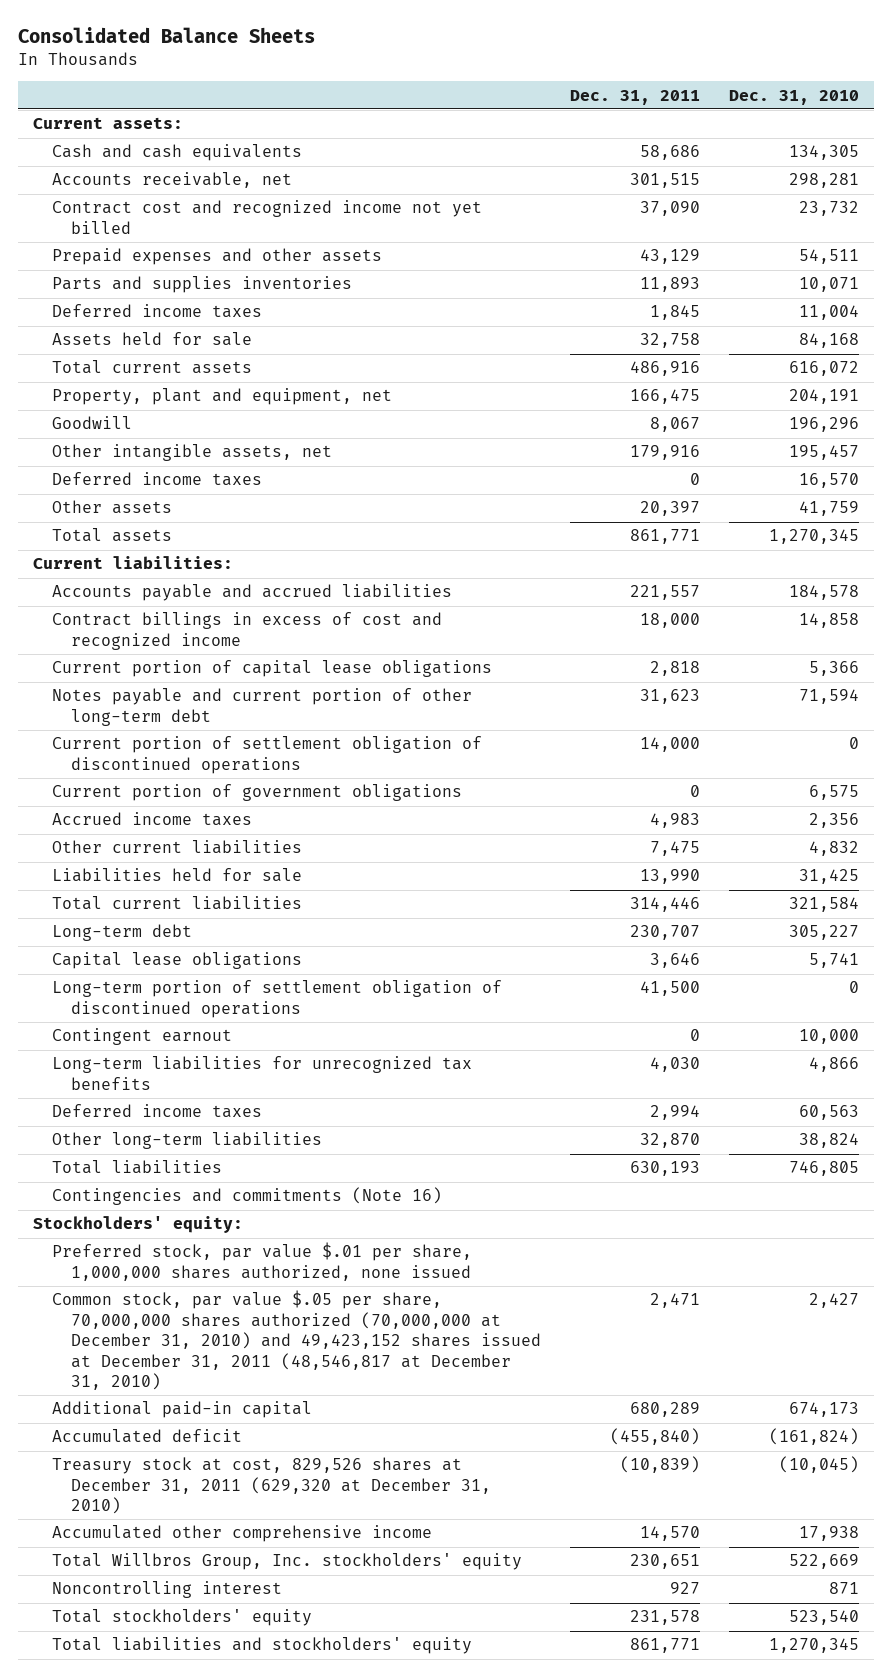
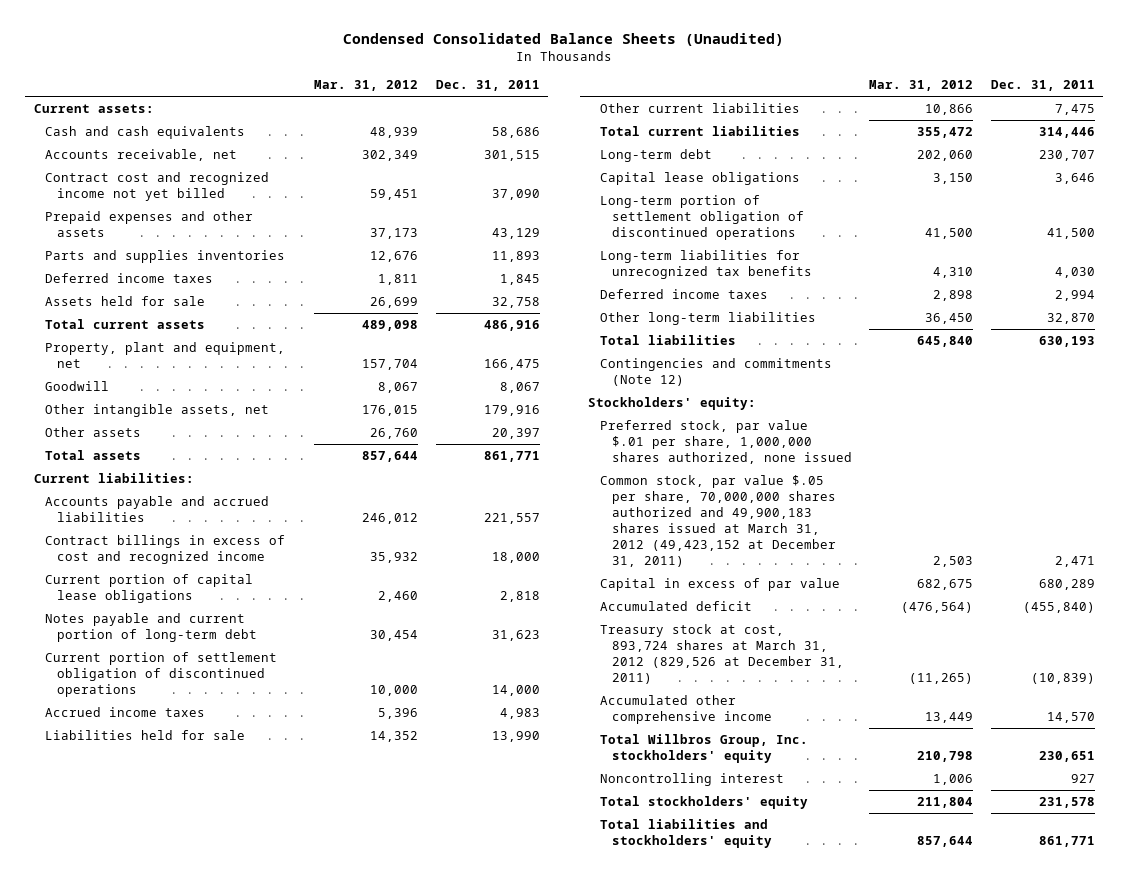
[17,27,315,44] Consolidated Balance Sheets -> [343,33,785,47] Condensed Consolidated Balance Sheets (Unaudited)
[728,89,859,105] Dec. 31, 2010 -> none
none -> [314,80,419,92] Mar. 31, 2012
[51,472,262,487] Deferred income taxes -> none
[51,688,472,726] Notes payable and current portion of other long-term debt -> [45,612,258,642] Notes payable and current portion of long-term debt
[51,784,462,802] Current portion of government obligations -> none
[51,840,302,855] Other current liabilities -> [600,102,801,113] Other current liabilities
[51,1028,232,1046] Contingent earnout -> none
[51,1187,442,1206] Contingencies and commitments (Note 16) -> [600,357,833,386] Contingencies and commitments (Note 12)
[51,1290,541,1390] Common stock, par value $.05 per share, 70,000,000 shares authorized (70,000,000 at December 31, 2010) and 49,423,152 shares issued at December 31, 2011 (48,546,817 at December 31, 2010) -> [600,474,836,567] Common stock, par value $.05 per share, 70,000,000 shares authorized and 49,900,183 shares issued at March 31, 2012 (49,423,152 at December 31, 2011)
[51,1401,312,1419] Additional paid-in capital -> [600,577,841,591] Capital in excess of par value
[51,1457,491,1515] Treasury stock at cost, 829,526 shares at December 31, 2011 (629,320 at December 31, 2010) -> [600,623,844,684] Treasury stock at cost, 893,724 shares at March 31, 2012 (829,526 at December 31, 2011)

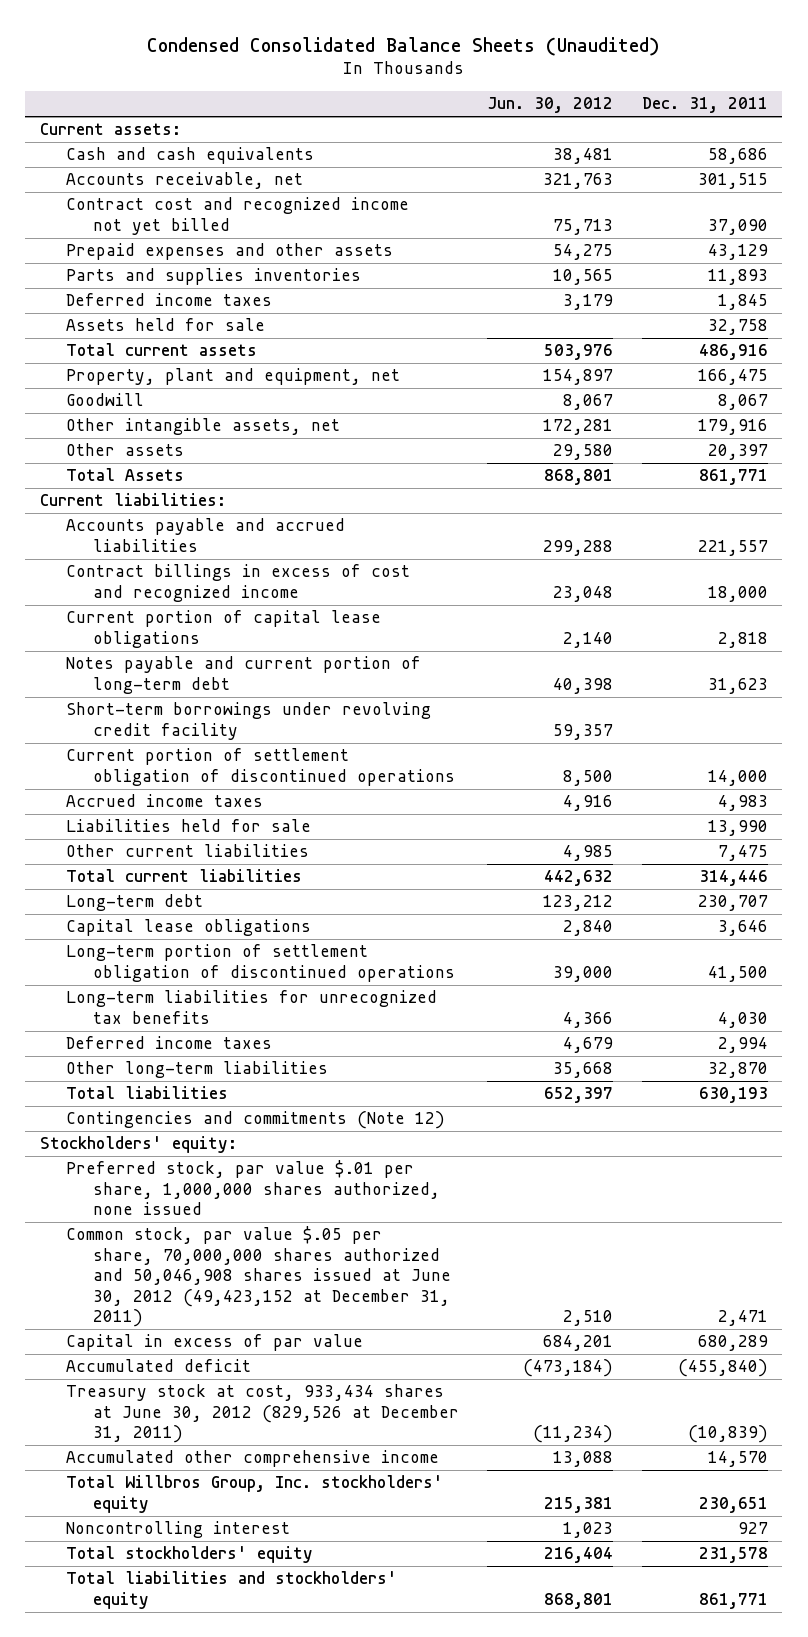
[314,80,419,92] Mar. 31, 2012 -> none
none -> [487,97,614,114] Jun. 30, 2012
[45,449,142,460] Total assets -> [66,468,185,482] Total Assets
none -> [66,702,432,740] Short-term borrowings under revolving credit facility
[600,474,836,567] Common stock, par value $.05 per share, 70,000,000 shares authorized and 49,900,183 shares issued at March 31, 2012 (49,423,152 at December 31, 2011) -> [66,1226,451,1327] Common stock, par value $.05 per share, 70,000,000 shares authorized and 50,046,908 shares issued at June 30, 2012 (49,423,152 at December 31, 2011)
[600,623,844,684] Treasury stock at cost, 893,724 shares at March 31, 2012 (829,526 at December 31, 2011) -> [66,1384,459,1444] Treasury stock at cost, 933,434 shares at June 30, 2012 (829,526 at December 31, 2011)

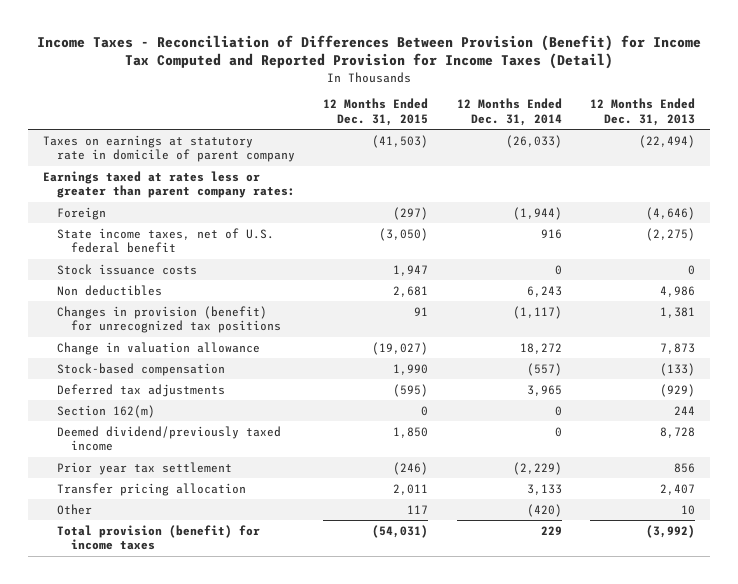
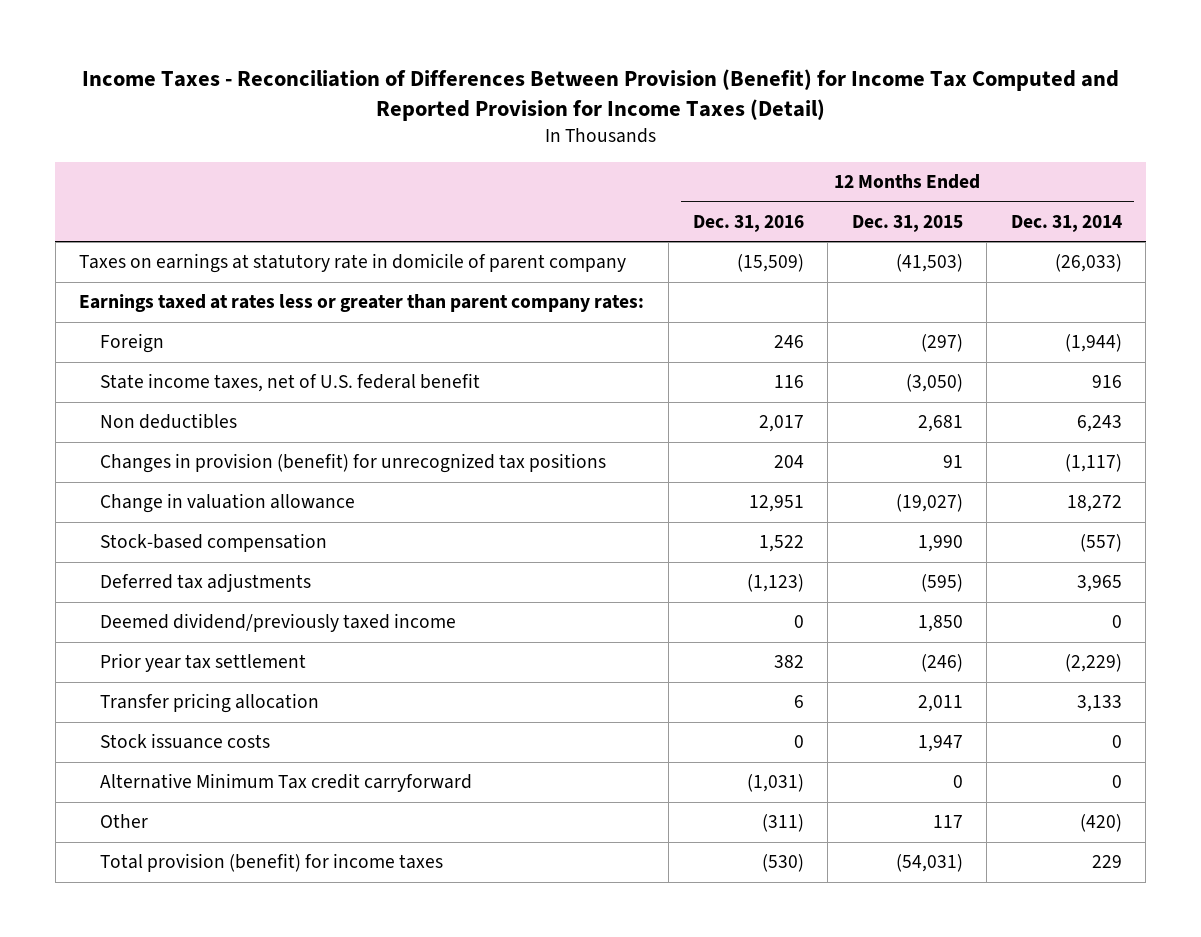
[590,98,696,126] 12 Months Ended Dec. 31, 2013 -> none
none -> [692,214,804,232] Dec. 31, 2016
[56,404,155,418] Section 162(m) -> none
[56,263,197,275] Stock issuance costs -> [99,733,270,750] Stock issuance costs
none -> [99,773,472,793] Alternative Minimum Tax credit carryforward

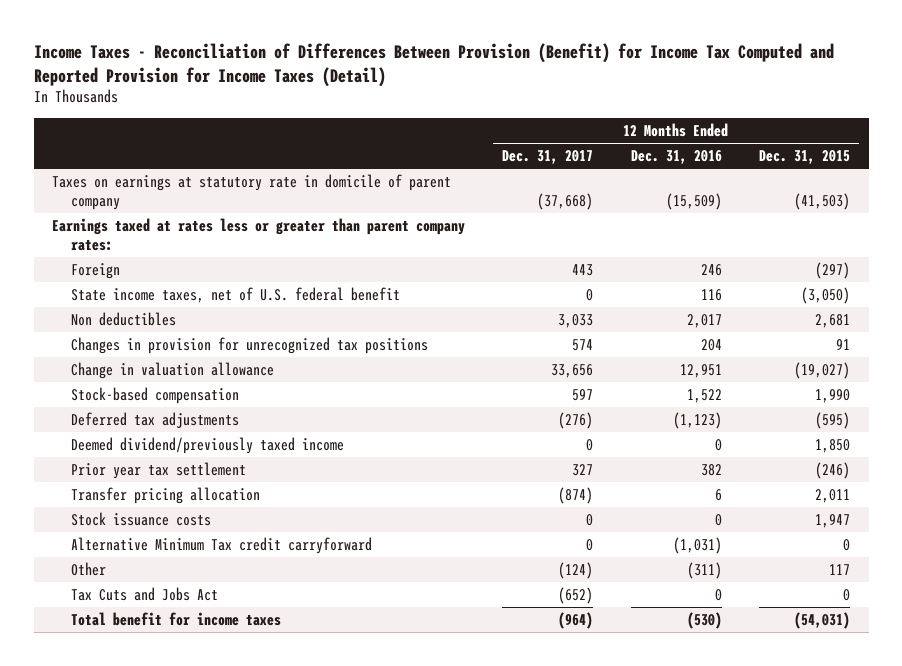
[1010,214,1122,232] Dec. 31, 2014 -> none
none -> [502,150,594,165] Dec. 31, 2017
[99,453,606,474] Changes in provision (benefit) for unrecognized tax positions -> [71,337,429,355] Changes in provision for unrecognized tax positions
none -> [71,587,219,602] Tax Cuts and Jobs Act
[99,853,443,873] Total provision (benefit) for income taxes -> [71,612,282,627] Total benefit for income taxes

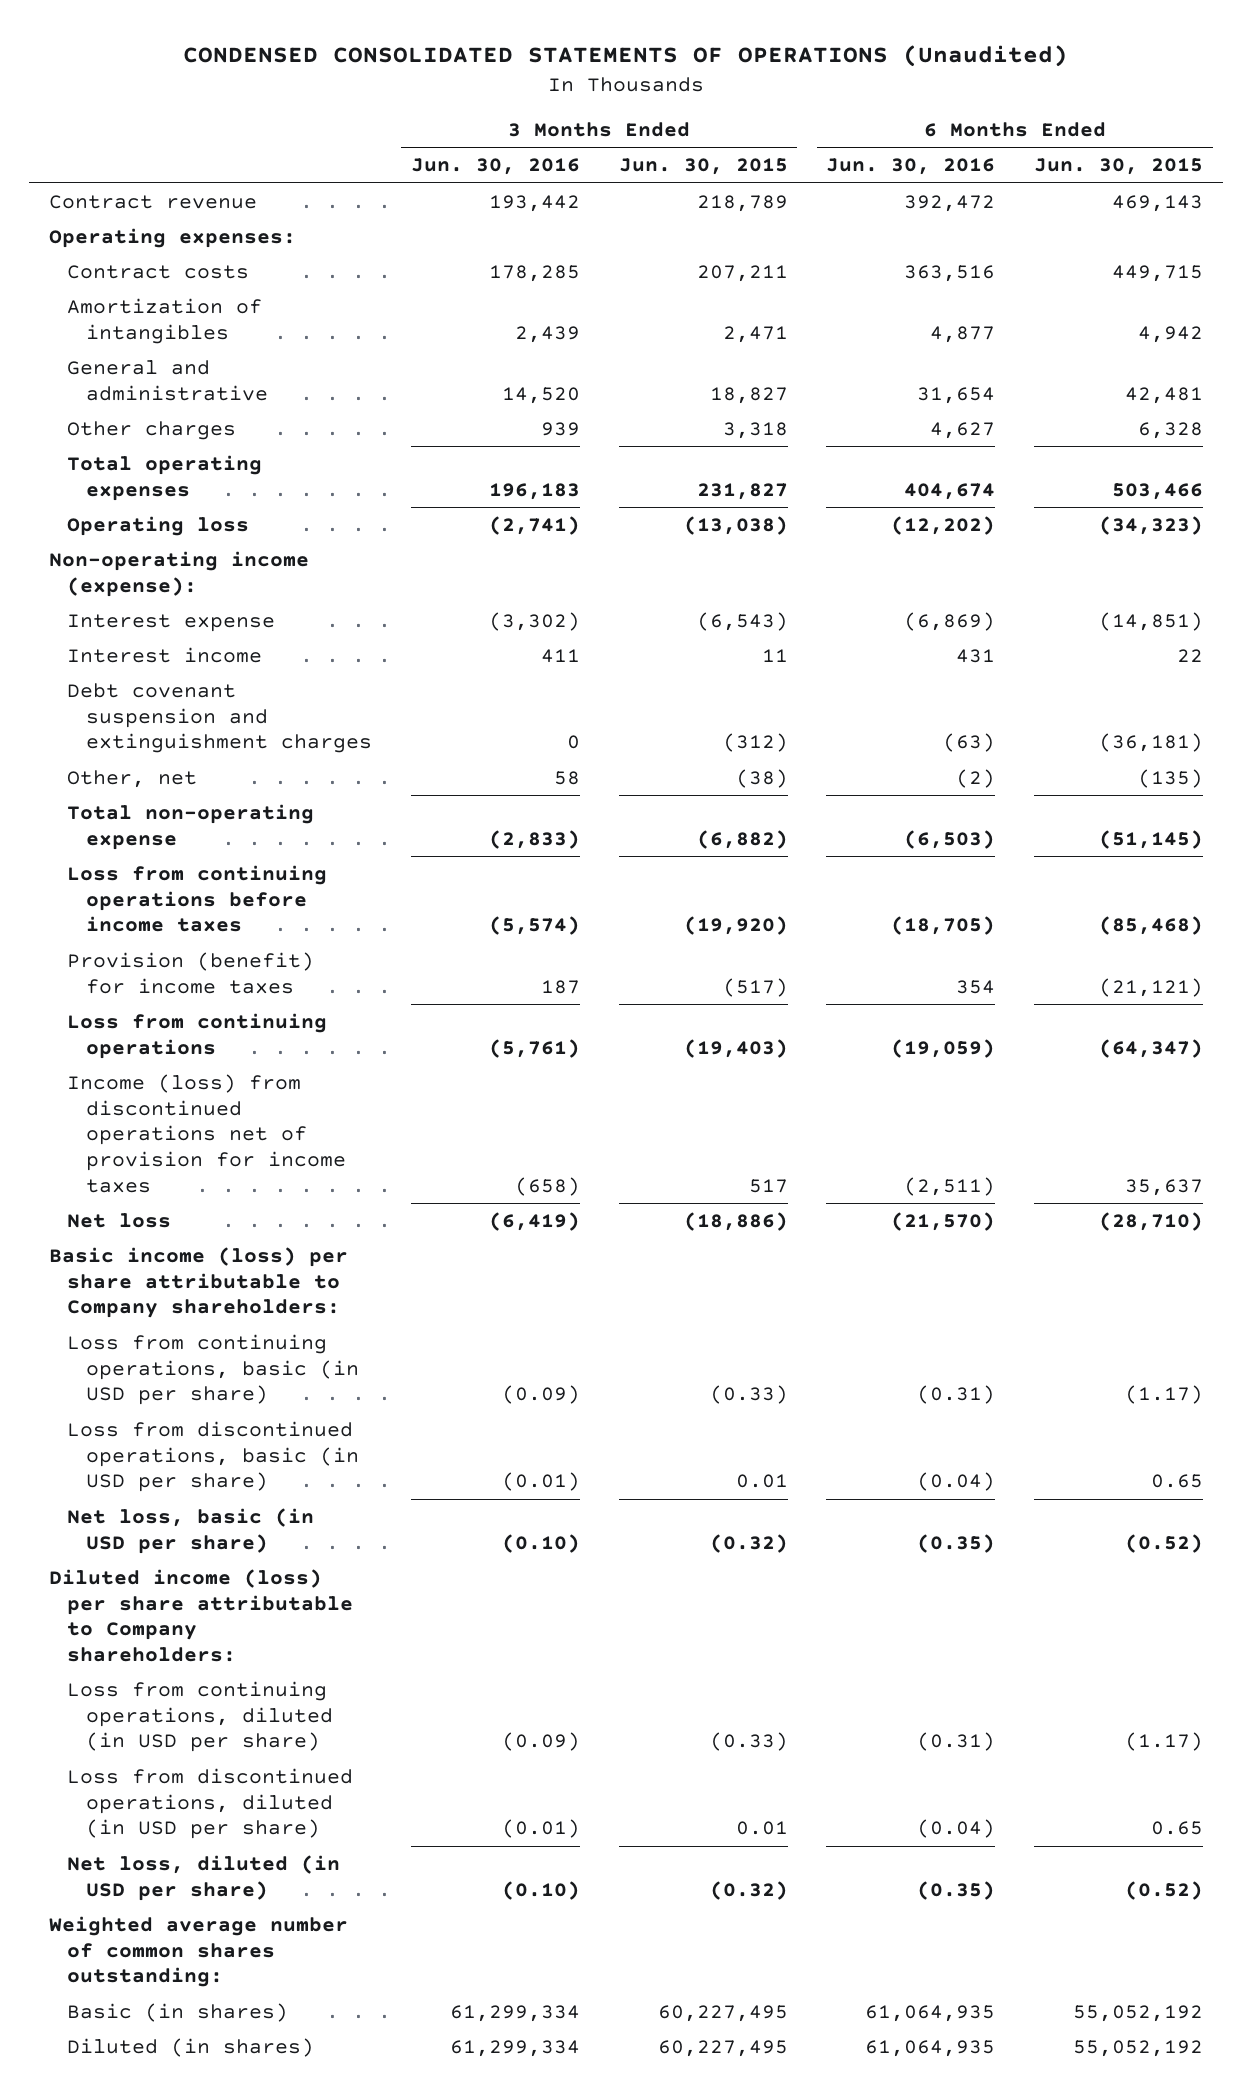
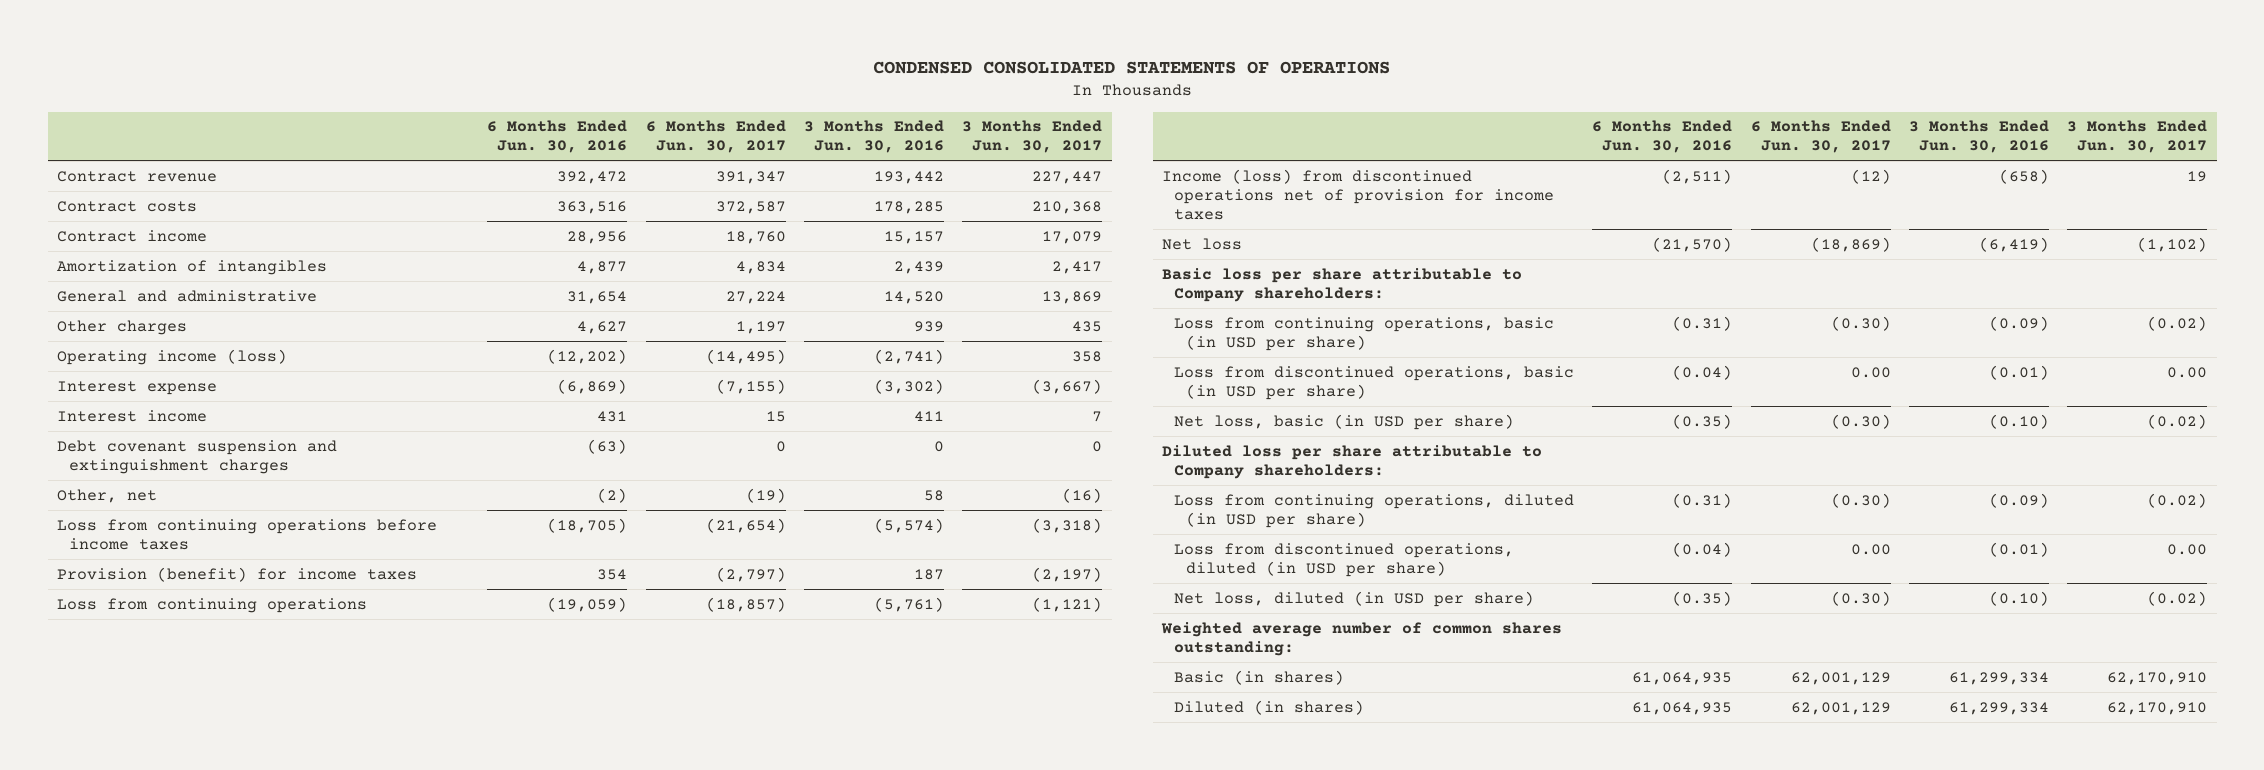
[183,45,1069,68] CONDENSED CONSOLIDATED STATEMENTS OF OPERATIONS (Unaudited) -> [873,61,1391,75] CONDENSED CONSOLIDATED STATEMENTS OF OPERATIONS
[618,158,788,176] Jun. 30, 2015 -> none
[1034,158,1204,176] Jun. 30, 2015 -> none
none -> [645,120,786,154] 6 Months Ended Jun. 30, 2017
none -> [962,120,1103,154] 3 Months Ended Jun. 30, 2017
[48,227,296,248] Operating expenses: -> none
none -> [56,229,207,242] Contract income
[67,454,263,501] Total operating expenses -> none
[48,550,309,597] Non-operating income (expense): -> none
[67,515,250,536] Operating loss -> [56,348,287,365] Operating income (loss)
[67,803,315,850] Total non-operating expense -> none
[48,1246,348,1319] Basic income (loss) per share attributable to Company shareholders: -> [1161,267,1522,302] Basic loss per share attributable to Company shareholders:
[48,1568,354,1663] Diluted income (loss) per share attributable to Company shareholders: -> [1161,444,1542,479] Diluted loss per share attributable to Company shareholders:

